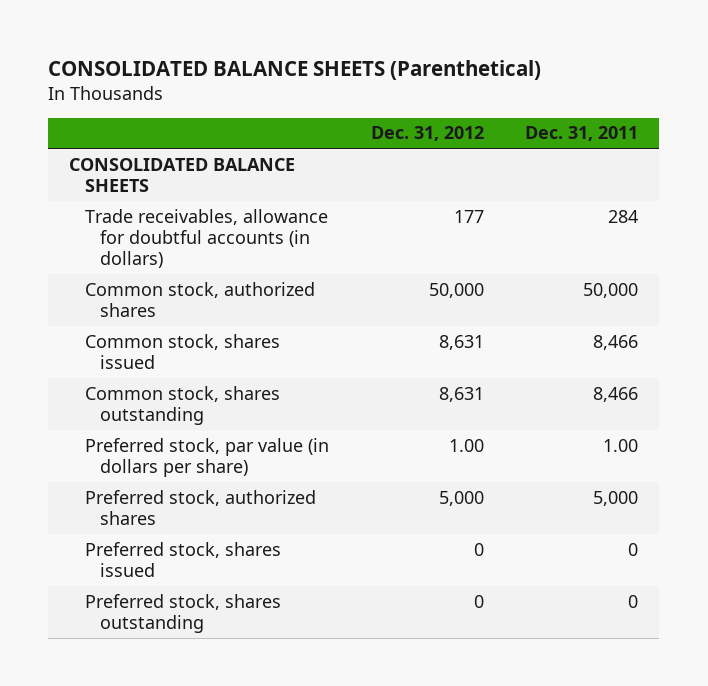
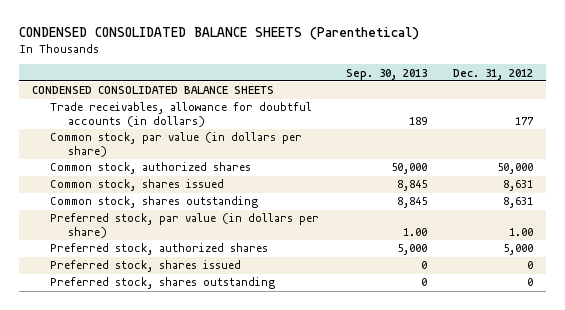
[48,59,542,80] CONSOLIDATED BALANCE SHEETS (Parenthetical) -> [18,26,419,40] CONDENSED CONSOLIDATED BALANCE SHEETS (Parenthetical)
[525,126,639,142] Dec. 31, 2011 -> none
none -> [345,68,427,80] Sep. 30, 2013
[69,157,296,192] CONSOLIDATED BALANCE SHEETS -> [32,86,275,95] CONDENSED CONSOLIDATED BALANCE SHEETS
none -> [50,132,303,157] Common stock, par value (in dollars per share)

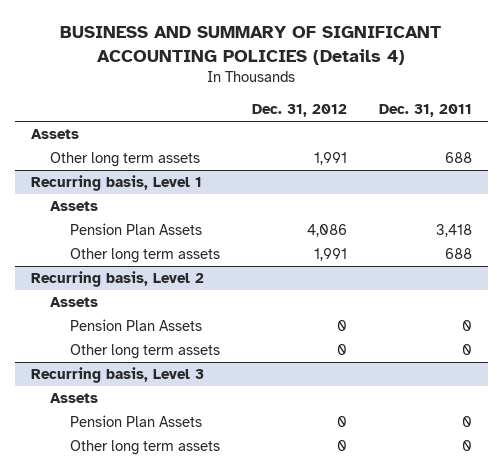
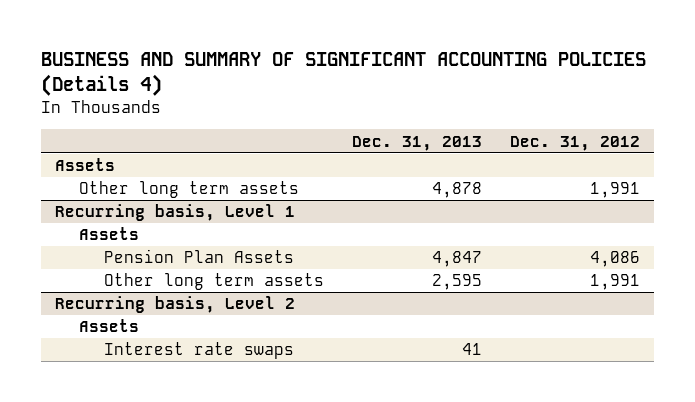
[378,104,472,118] Dec. 31, 2011 -> none
none -> [352,135,483,151] Dec. 31, 2013
[69,319,202,332] Pension Plan Assets -> none
[69,344,220,360] Other long term assets -> none
[30,367,204,384] Recurring basis, Level 3 -> none
[50,393,99,404] Assets -> none
[69,415,202,428] Pension Plan Assets -> none
[69,440,220,456] Other long term assets -> none
none -> [104,342,295,360] Interest rate swaps

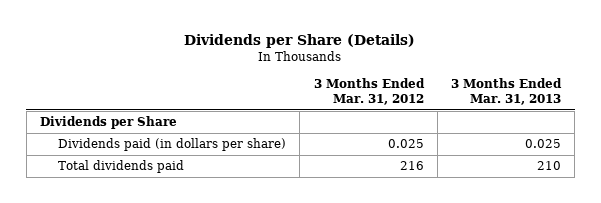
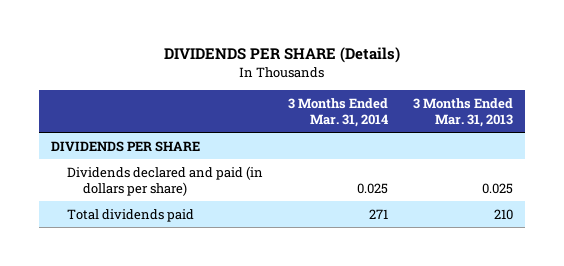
[184,33,416,48] Dividends per Share (Details) -> [163,47,400,64] DIVIDENDS PER SHARE (Details)
[313,78,425,106] 3 Months Ended Mar. 31, 2012 -> none
none -> [287,97,388,128] 3 Months Ended Mar. 31, 2014
[39,116,177,130] Dividends per Share -> [50,140,200,152] DIVIDENDS PER SHARE
[58,138,287,152] Dividends paid (in dollars per share) -> [67,165,264,197] Dividends declared and paid (in dollars per share)

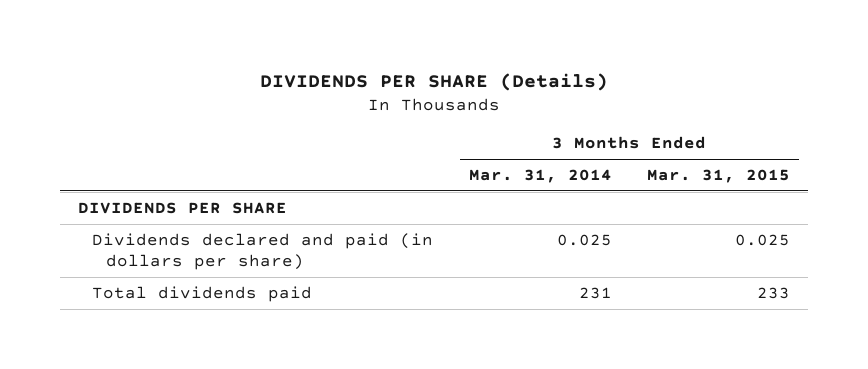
[412,97,513,128] 3 Months Ended Mar. 31, 2013 -> none
none -> [647,168,791,183] Mar. 31, 2015
[368,208,388,219] 271 -> [578,286,612,299] 231

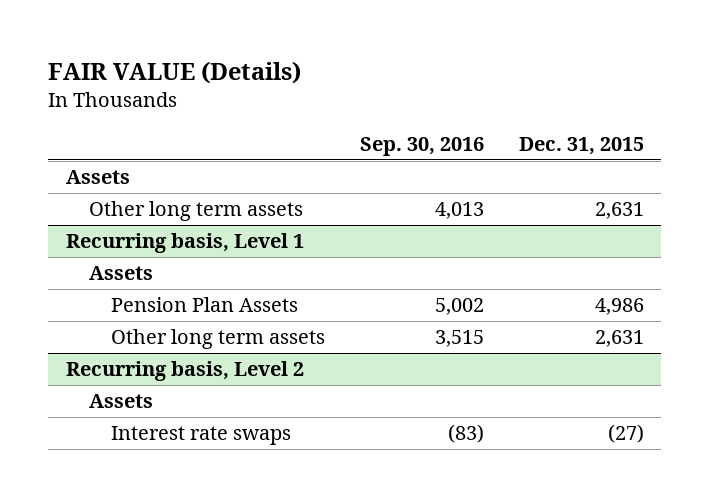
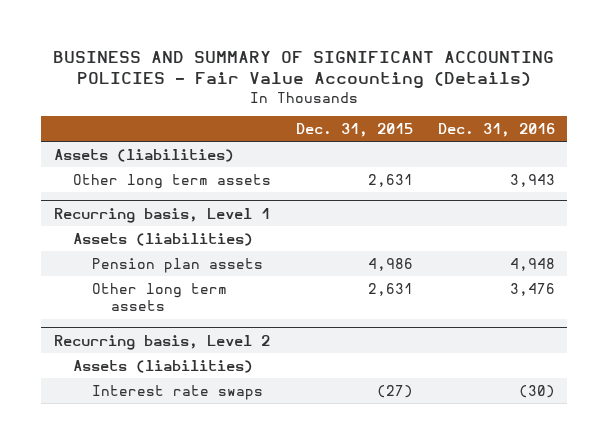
[48,60,302,84] FAIR VALUE (Details) -> [53,50,555,88] BUSINESS AND SUMMARY OF SIGNIFICANT ACCOUNTING POLICIES - Fair Value Accounting (Details)
[359,136,484,156] Sep. 30, 2016 -> none
none -> [437,122,555,137] Dec. 31, 2016
[65,170,130,185] Assets -> [53,148,234,162] Assets (liabilities)
[88,266,153,281] Assets -> [72,232,253,246] Assets (liabilities)
[111,297,299,313] Pension Plan Assets -> [91,257,263,273] Pension plan assets
[88,394,153,409] Assets -> [72,359,253,373] Assets (liabilities)

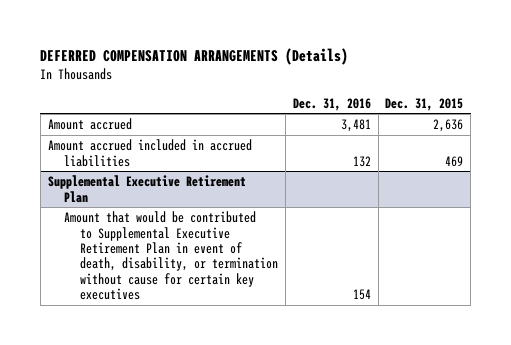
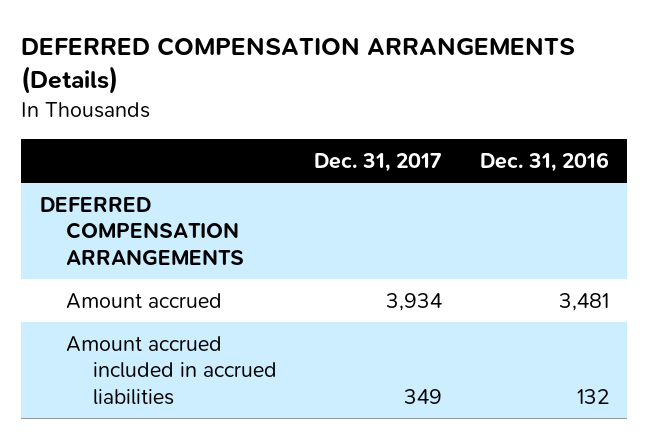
[385,97,464,111] Dec. 31, 2015 -> none
none -> [314,153,443,173] Dec. 31, 2017
none -> [39,197,245,265] DEFERRED COMPENSATION ARRANGEMENTS
[47,175,246,203] Supplemental Executive Retirement Plan -> none
[64,211,279,301] Amount that would be contributed to Supplemental Executive Retirement Plan in event of death, disability, or termination without cause for certain key executives -> none

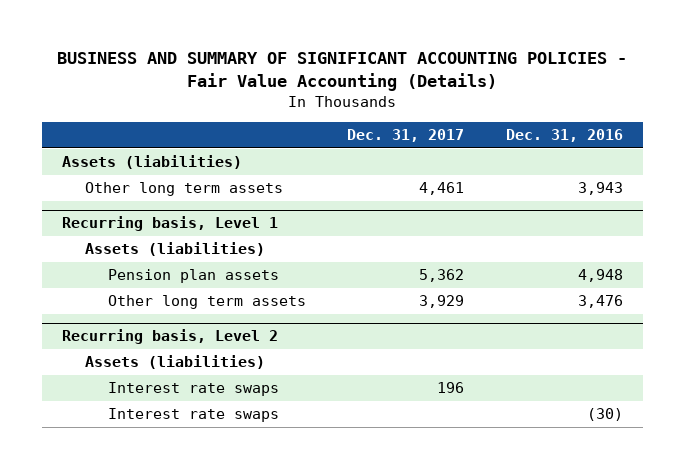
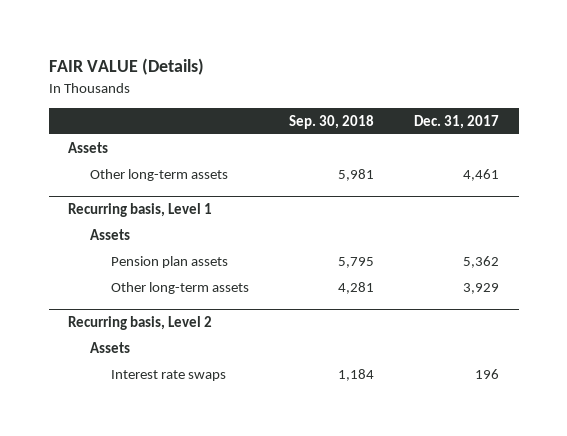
[57,52,628,92] BUSINESS AND SUMMARY OF SIGNIFICANT ACCOUNTING POLICIES - Fair Value Accounting (Details) -> [48,58,204,76] FAIR VALUE (Details)
[505,128,623,142] Dec. 31, 2016 -> none
none -> [289,114,375,129] Sep. 30, 2018
[62,155,243,170] Assets (liabilities) -> [68,141,109,153] Assets
[85,182,284,197] Other long term assets -> [89,168,228,181] Other long-term assets
[85,242,266,257] Assets (liabilities) -> [89,228,130,240] Assets
[108,295,307,310] Other long term assets -> [111,281,250,294] Other long-term assets
[85,355,266,370] Assets (liabilities) -> [89,341,130,353] Assets
[108,408,280,423] Interest rate swaps -> none

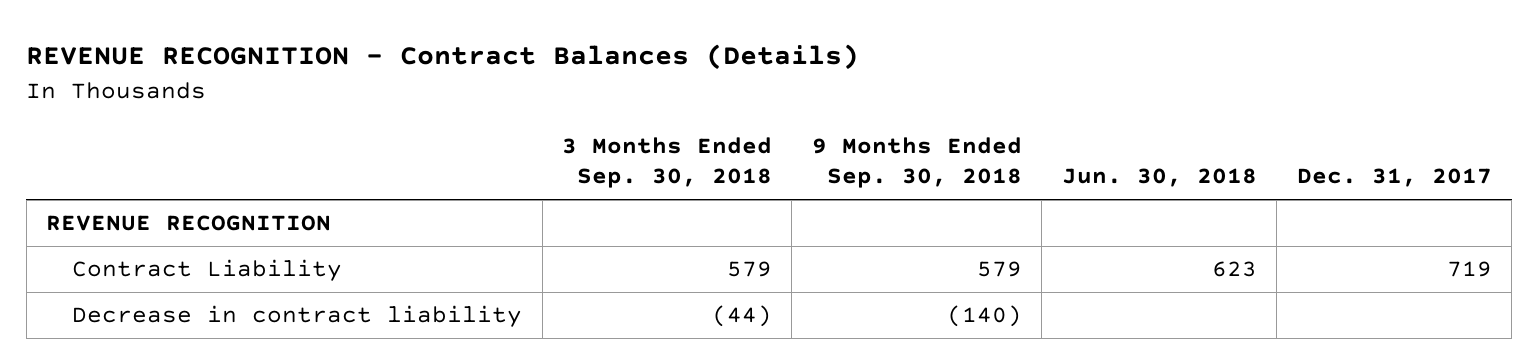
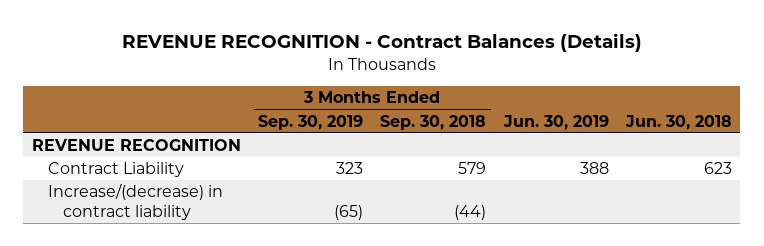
[811,136,1022,189] 9 Months Ended Sep. 30, 2018 -> none
[1296,168,1492,188] Dec. 31, 2017 -> none
none -> [257,114,363,130] Sep. 30, 2019
none -> [502,114,609,130] Jun. 30, 2019
[72,305,523,328] Decrease in contract liability -> [47,183,223,220] Increase/(decrease) in contract liability

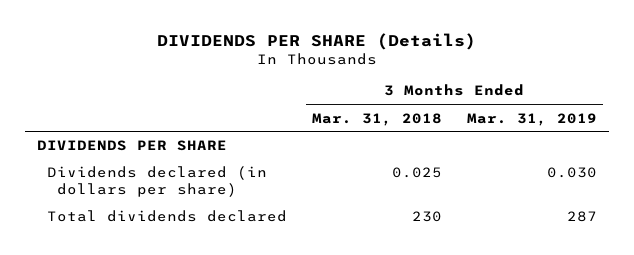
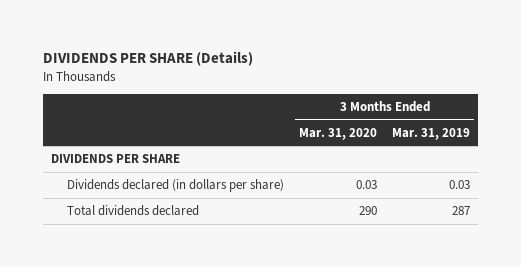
[311,112,442,126] Mar. 31, 2018 -> none
none -> [299,127,378,140] Mar. 31, 2020
[546,167,597,179] 0.030 -> [449,180,471,190] 0.03

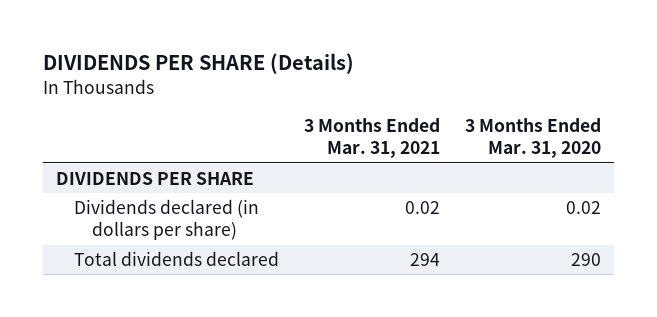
[392,127,471,140] Mar. 31, 2019 -> none
none -> [304,118,441,159] 3 Months Ended Mar. 31, 2021
[356,180,378,190] 0.03 -> [566,201,602,215] 0.02

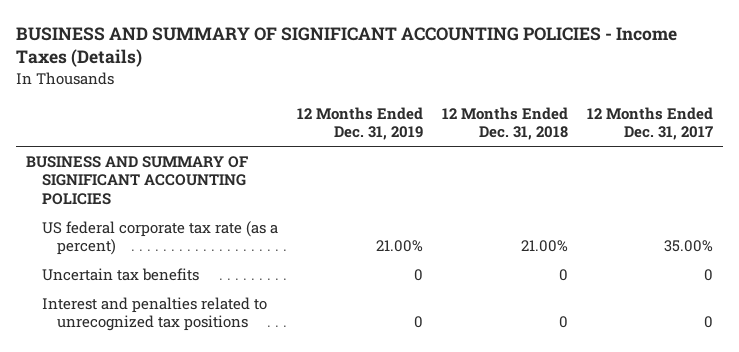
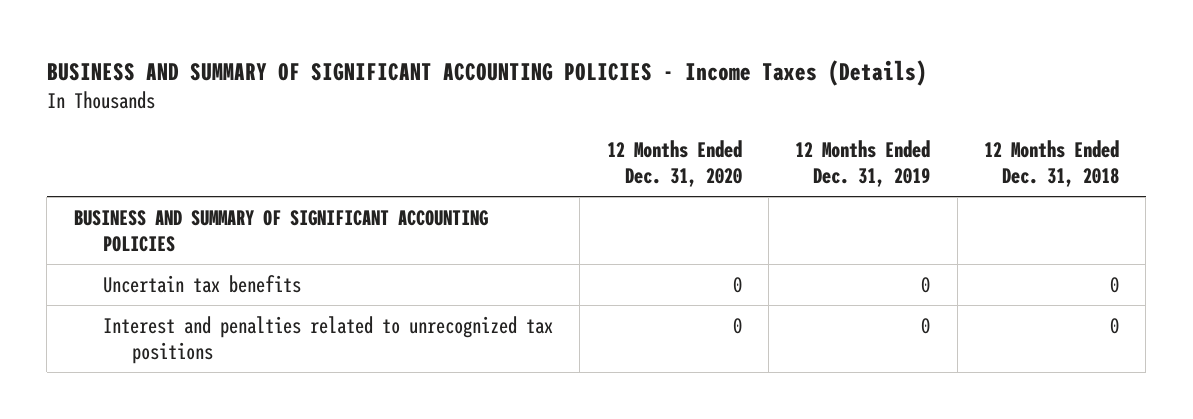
[587,106,714,141] 12 Months Ended Dec. 31, 2017 -> none
none -> [606,139,742,188] 12 Months Ended Dec. 31, 2020
[41,220,278,256] US federal corporate tax rate (as a percent) -> none

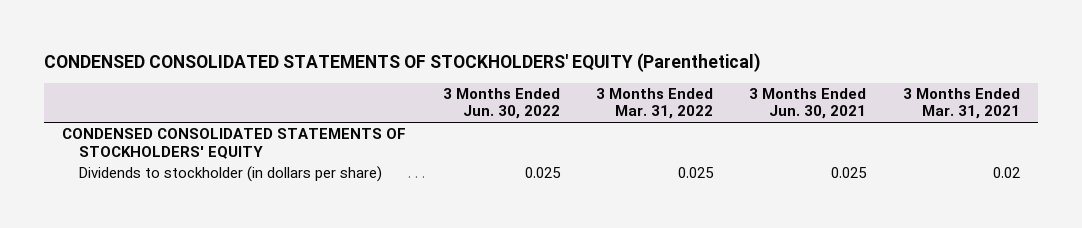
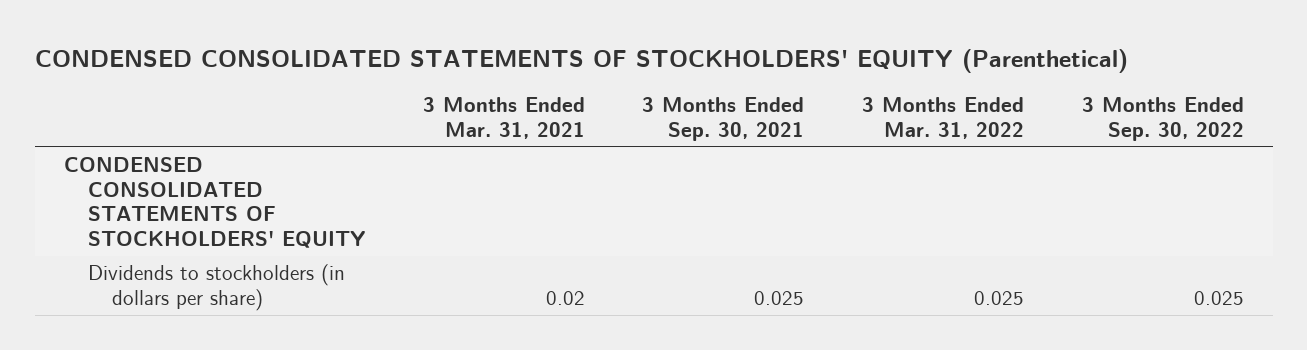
[442,88,560,120] 3 Months Ended Jun. 30, 2022 -> none
[749,88,867,120] 3 Months Ended Jun. 30, 2021 -> none
none -> [642,97,805,141] 3 Months Ended Sep. 30, 2021
none -> [1081,97,1244,141] 3 Months Ended Sep. 30, 2022
[78,166,382,183] Dividends to stockholder (in dollars per share) -> [87,264,345,311] Dividends to stockholders (in dollars per share)

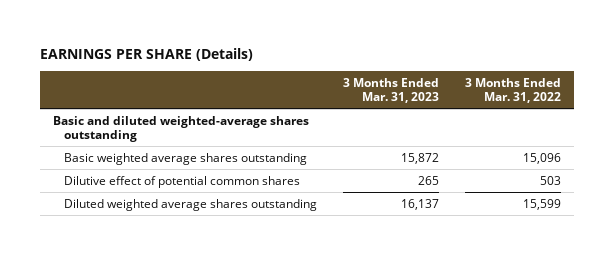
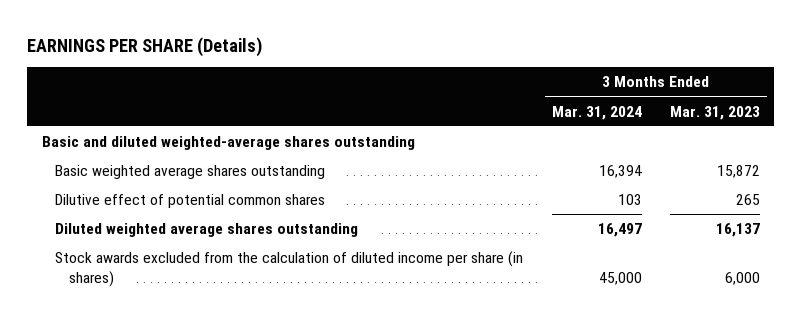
[464,77,561,103] 3 Months Ended Mar. 31, 2022 -> none
none -> [551,105,642,120] Mar. 31, 2024
none -> [55,251,524,288] Stock awards excluded from the calculation of diluted income per share (in shares)

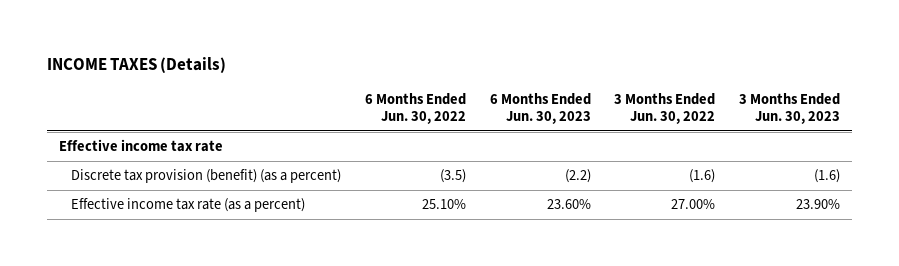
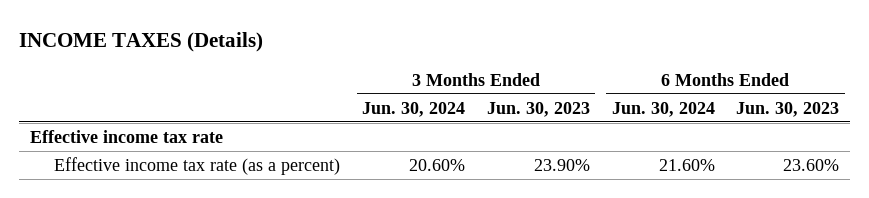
[364,92,466,125] 6 Months Ended Jun. 30, 2022 -> none
[614,92,716,125] 3 Months Ended Jun. 30, 2022 -> none
none -> [362,101,466,117] Jun. 30, 2024
none -> [611,101,715,117] Jun. 30, 2024
[70,169,341,184] Discrete tax provision (benefit) (as a percent) -> none

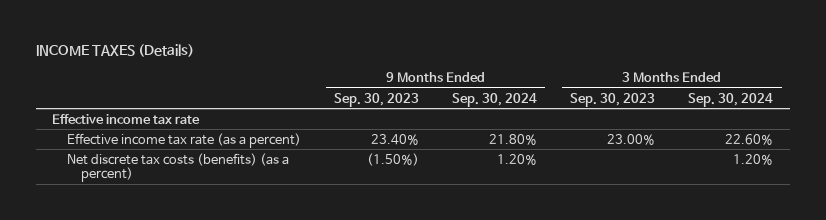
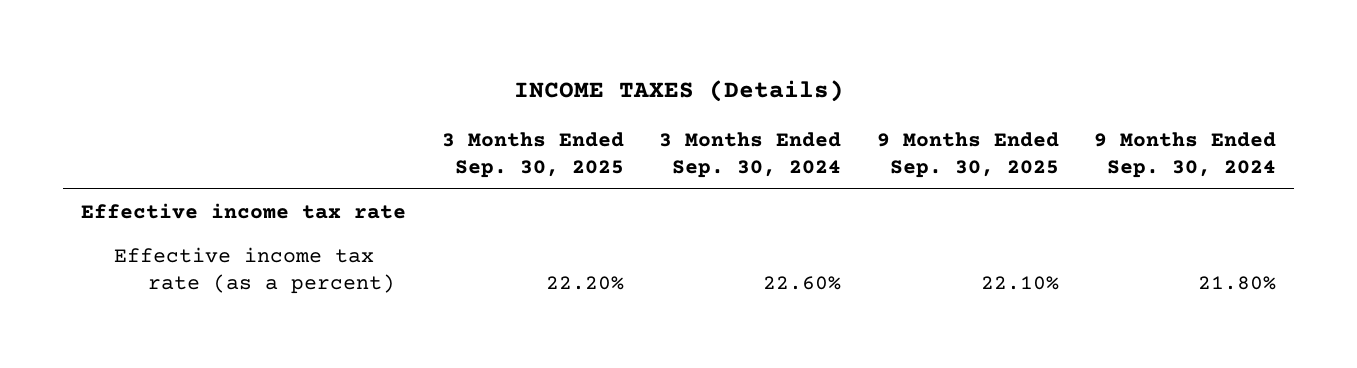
[333,92,419,107] Sep. 30, 2023 -> none
[570,92,656,107] Sep. 30, 2023 -> none
none -> [441,132,624,179] 3 Months Ended Sep. 30, 2025
none -> [876,132,1059,179] 9 Months Ended Sep. 30, 2025
[66,152,289,183] Net discrete tax costs (benefits) (as a percent) -> none

